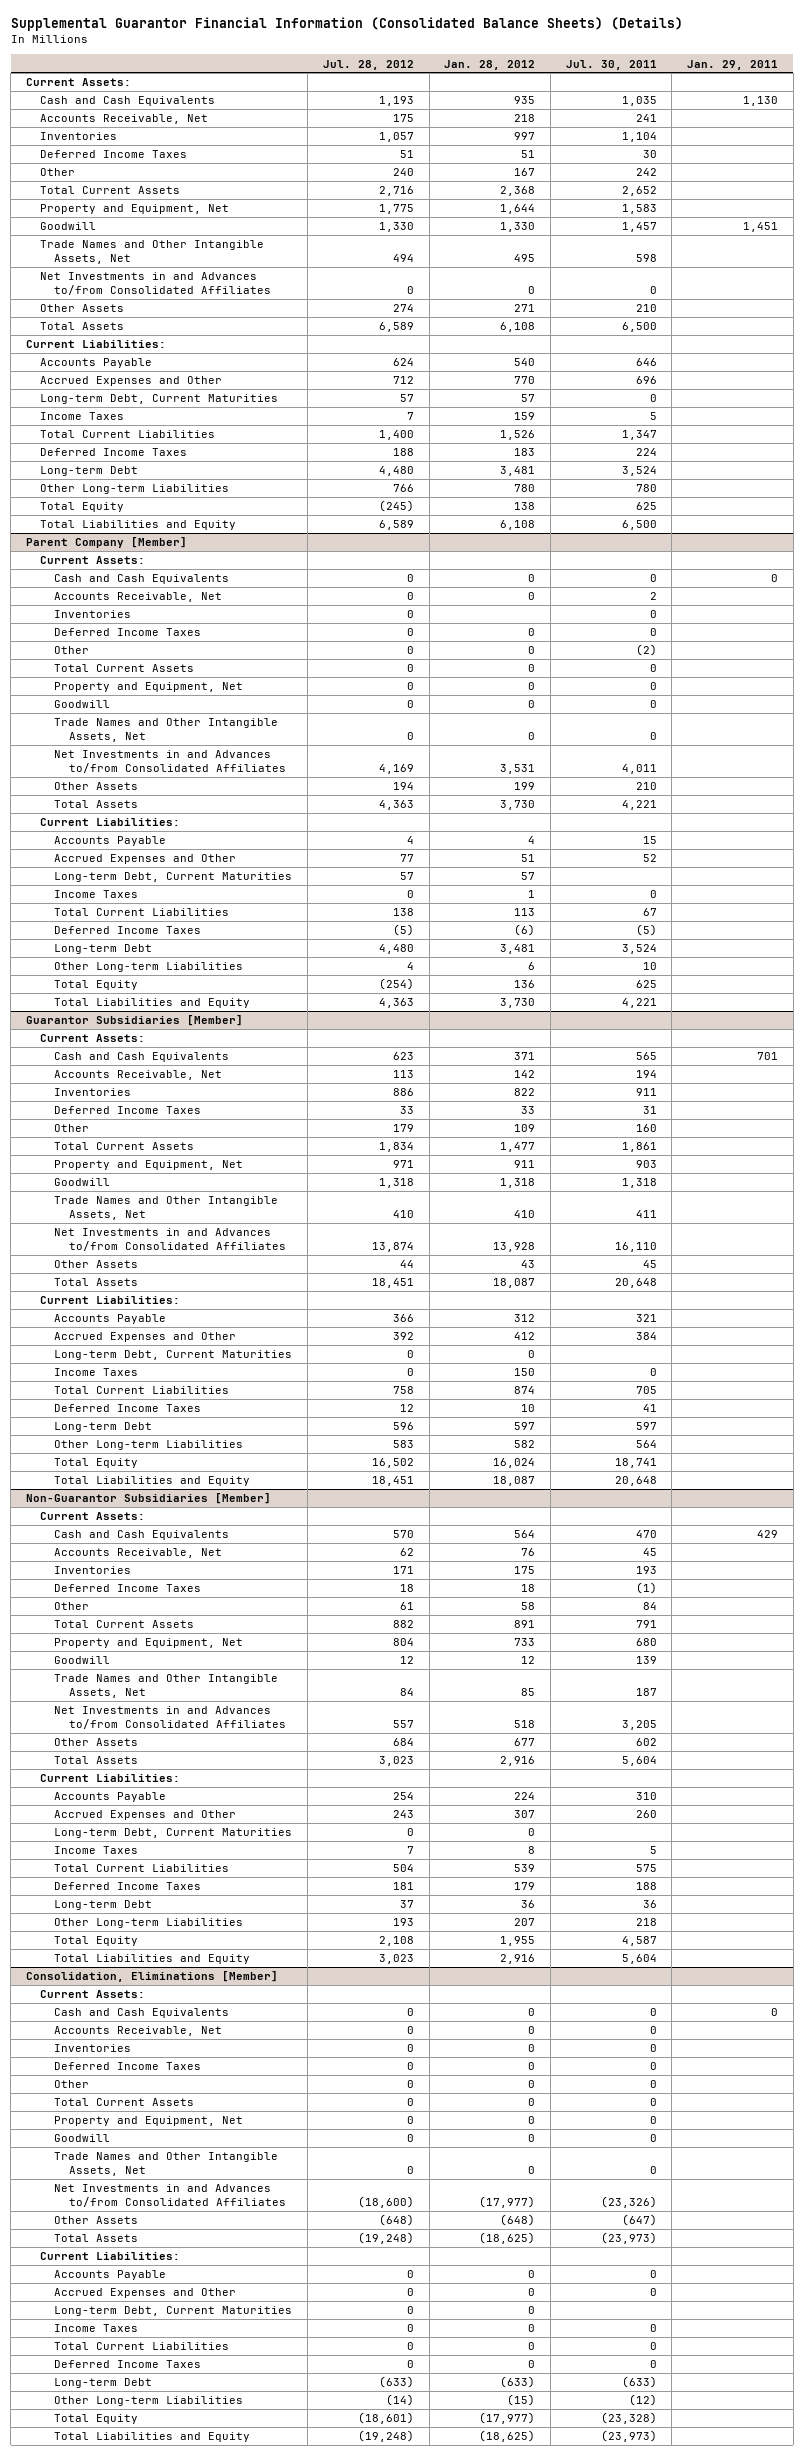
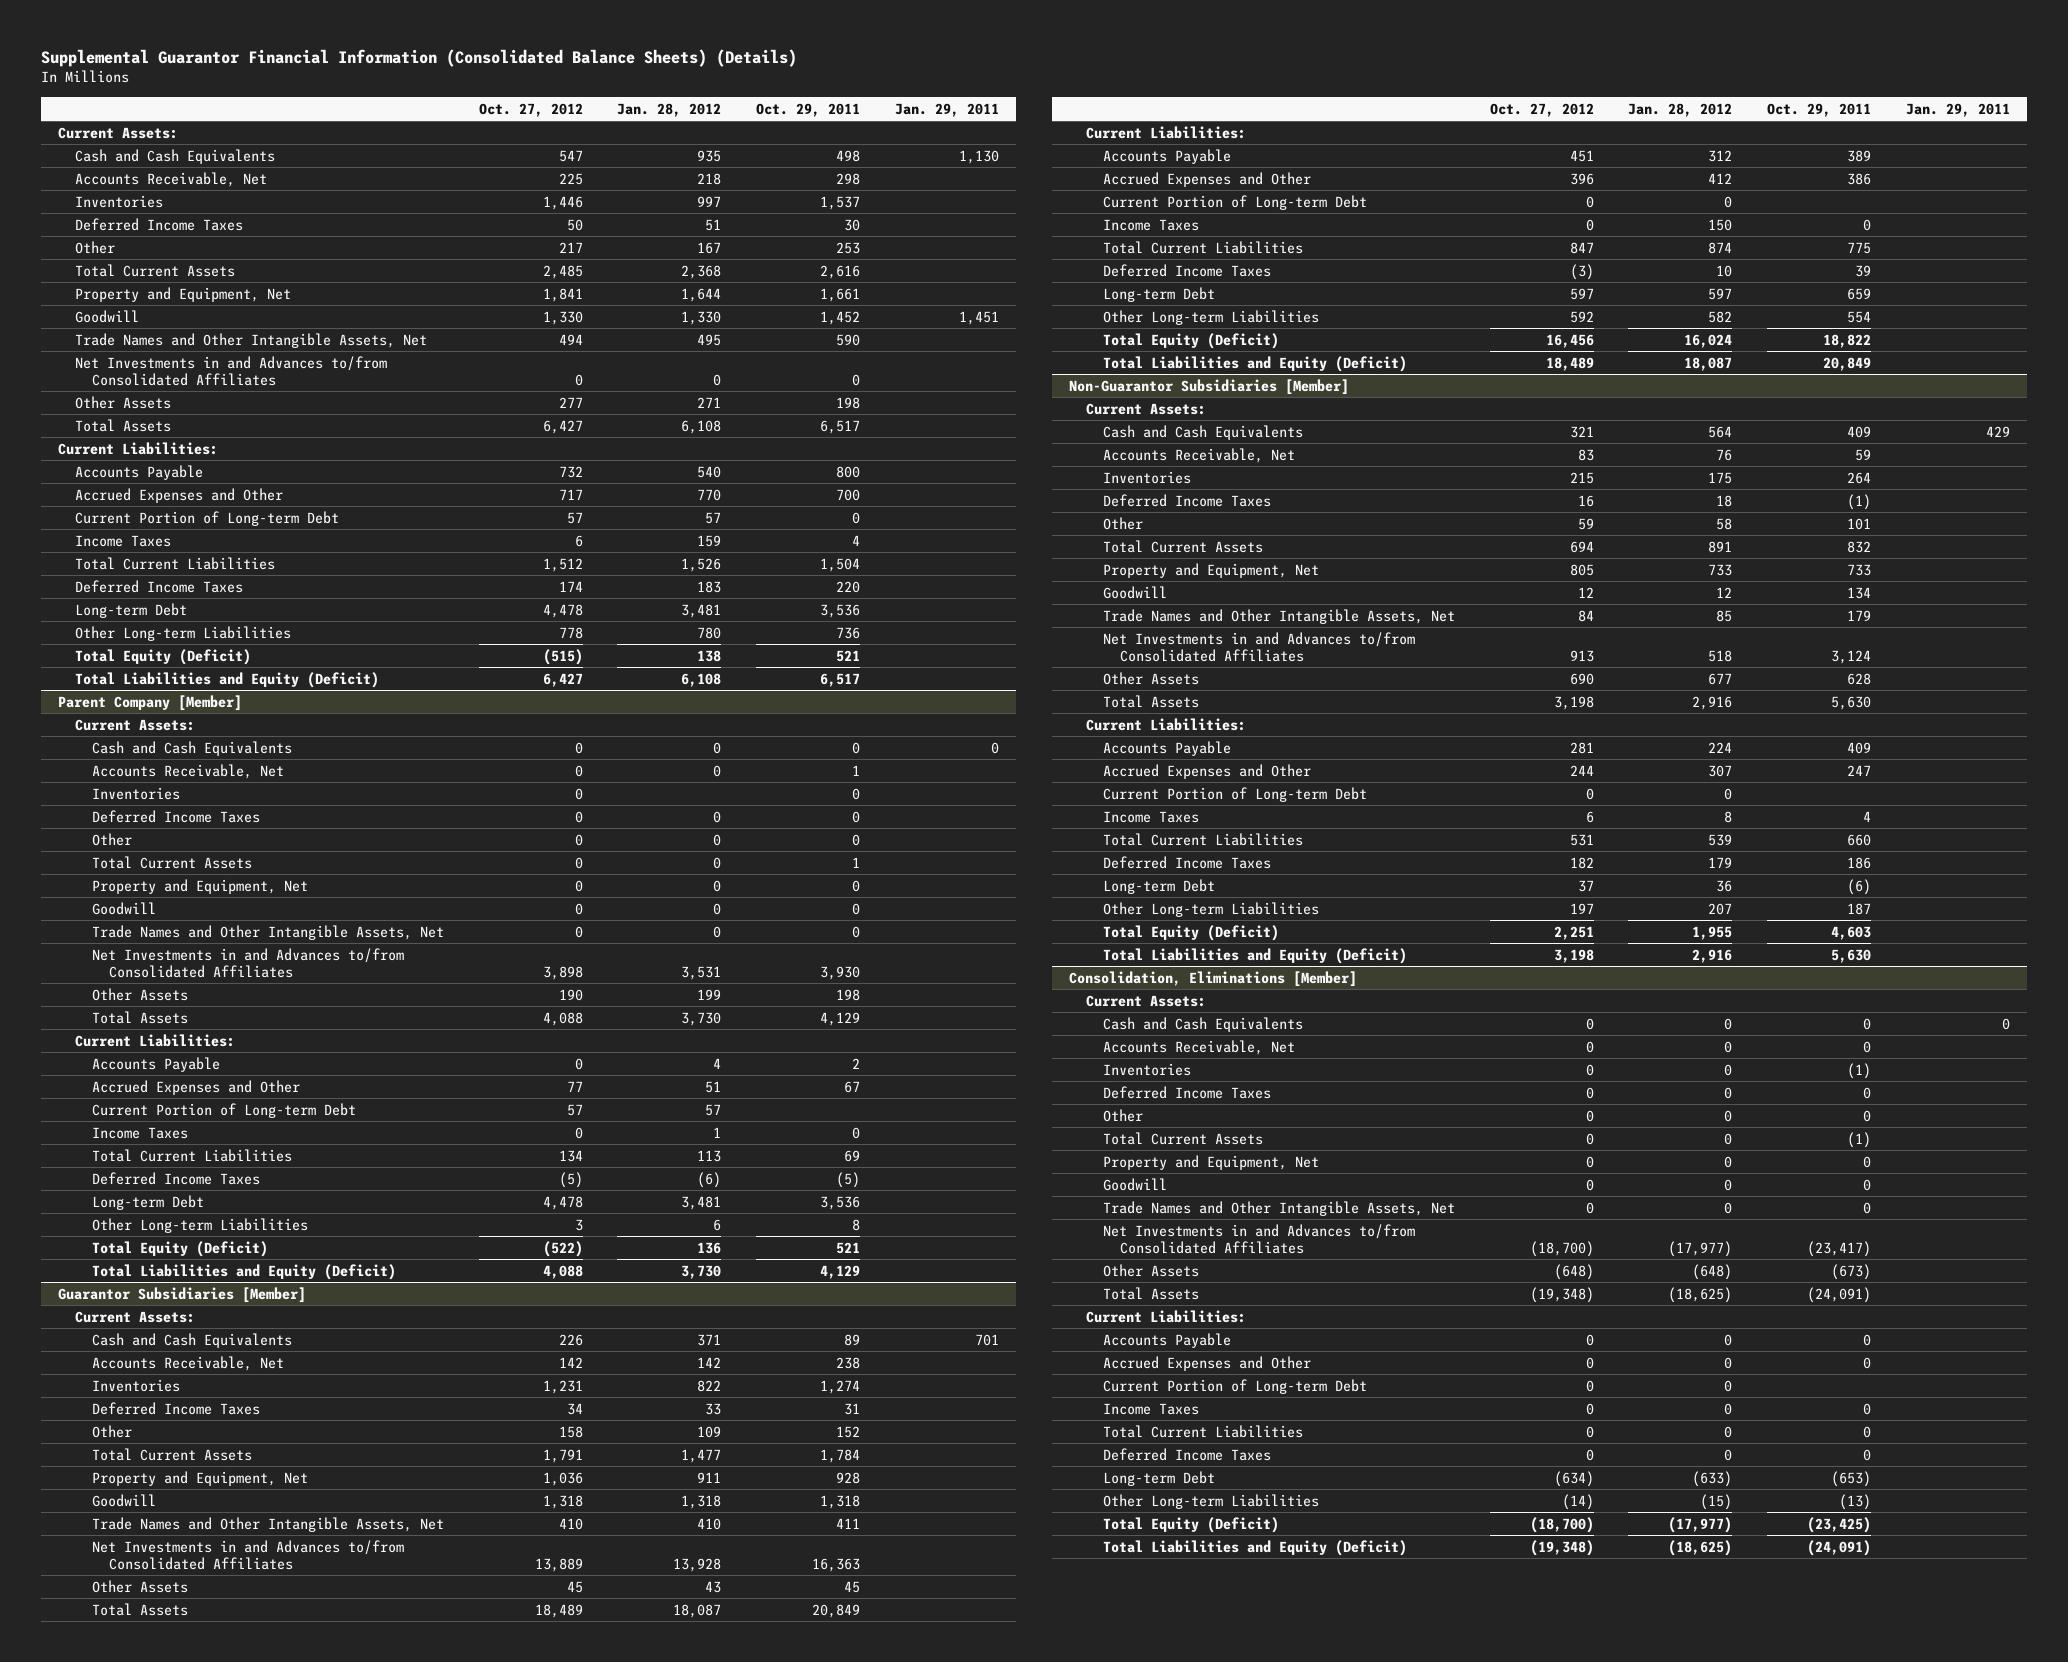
[322,59,414,70] Jul. 28, 2012 -> none
[565,59,657,70] Jul. 30, 2011 -> none
none -> [478,102,583,117] Oct. 27, 2012
none -> [756,102,861,117] Oct. 29, 2011
[40,394,279,405] Long-term Debt, Current Maturities -> [75,510,340,526] Current Portion of Long-term Debt
[40,502,125,513] Total Equity -> [75,648,252,665] Total Equity (Deficit)
[40,520,237,531] Total Liabilities and Equity -> [75,671,380,688] Total Liabilities and Equity (Deficit)
[54,872,293,883] Long-term Debt, Current Maturities -> [92,1102,357,1118] Current Portion of Long-term Debt
[54,980,139,991] Total Equity -> [92,1240,269,1257] Total Equity (Deficit)
[54,998,251,1009] Total Liabilities and Equity -> [92,1263,397,1280] Total Liabilities and Equity (Deficit)
[54,1350,293,1361] Long-term Debt, Current Maturities -> [1103,194,1368,210] Current Portion of Long-term Debt
[54,1458,139,1469] Total Equity -> [1103,332,1280,349] Total Equity (Deficit)
[54,1476,251,1487] Total Liabilities and Equity -> [1103,355,1408,372] Total Liabilities and Equity (Deficit)
[54,1828,293,1839] Long-term Debt, Current Maturities -> [1103,786,1368,802] Current Portion of Long-term Debt
[54,1936,139,1947] Total Equity -> [1103,924,1280,941] Total Equity (Deficit)
[54,1954,251,1965] Total Liabilities and Equity -> [1103,947,1408,964] Total Liabilities and Equity (Deficit)
[54,2306,293,2317] Long-term Debt, Current Maturities -> [1103,1378,1368,1394] Current Portion of Long-term Debt
[54,2414,139,2425] Total Equity -> [1103,1516,1280,1533] Total Equity (Deficit)
[54,2432,251,2443] Total Liabilities and Equity -> [1103,1539,1408,1556] Total Liabilities and Equity (Deficit)

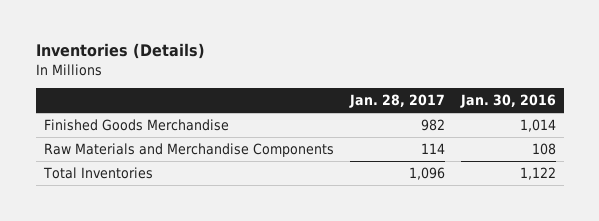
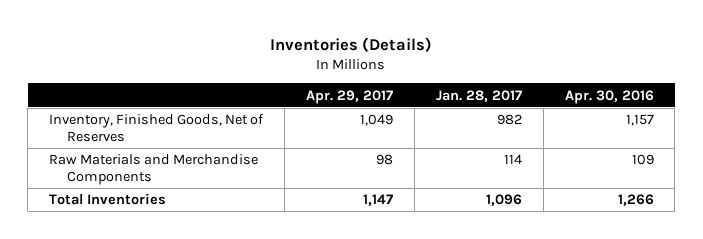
[459,94,556,109] Jan. 30, 2016 -> none
none -> [305,89,393,104] Apr. 29, 2017
none -> [564,89,654,104] Apr. 30, 2016
[43,119,229,132] Finished Goods Merchandise -> [49,114,265,143] Inventory, Finished Goods, Net of Reserves

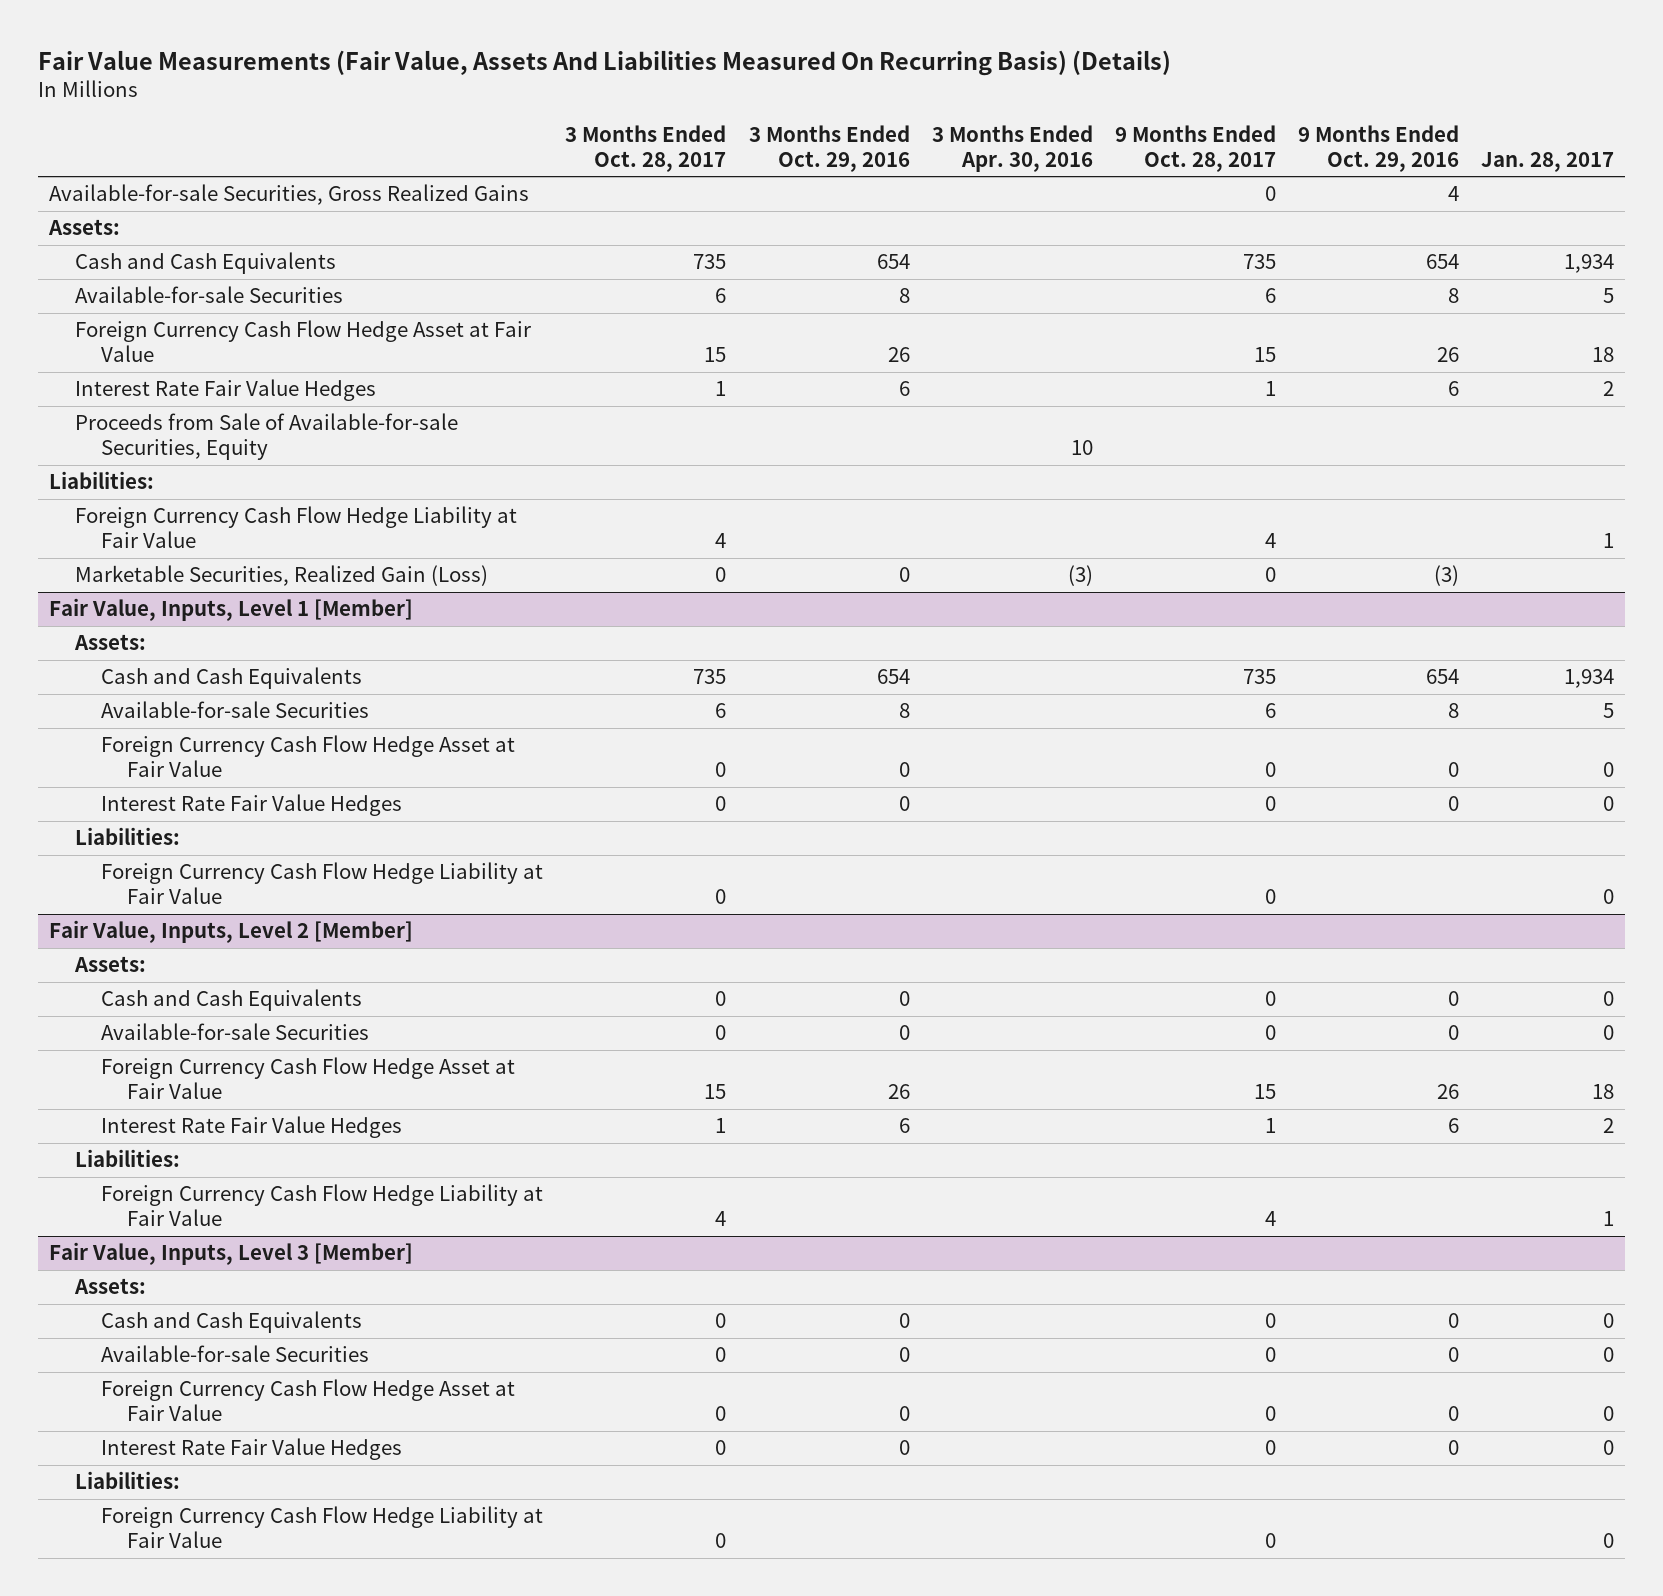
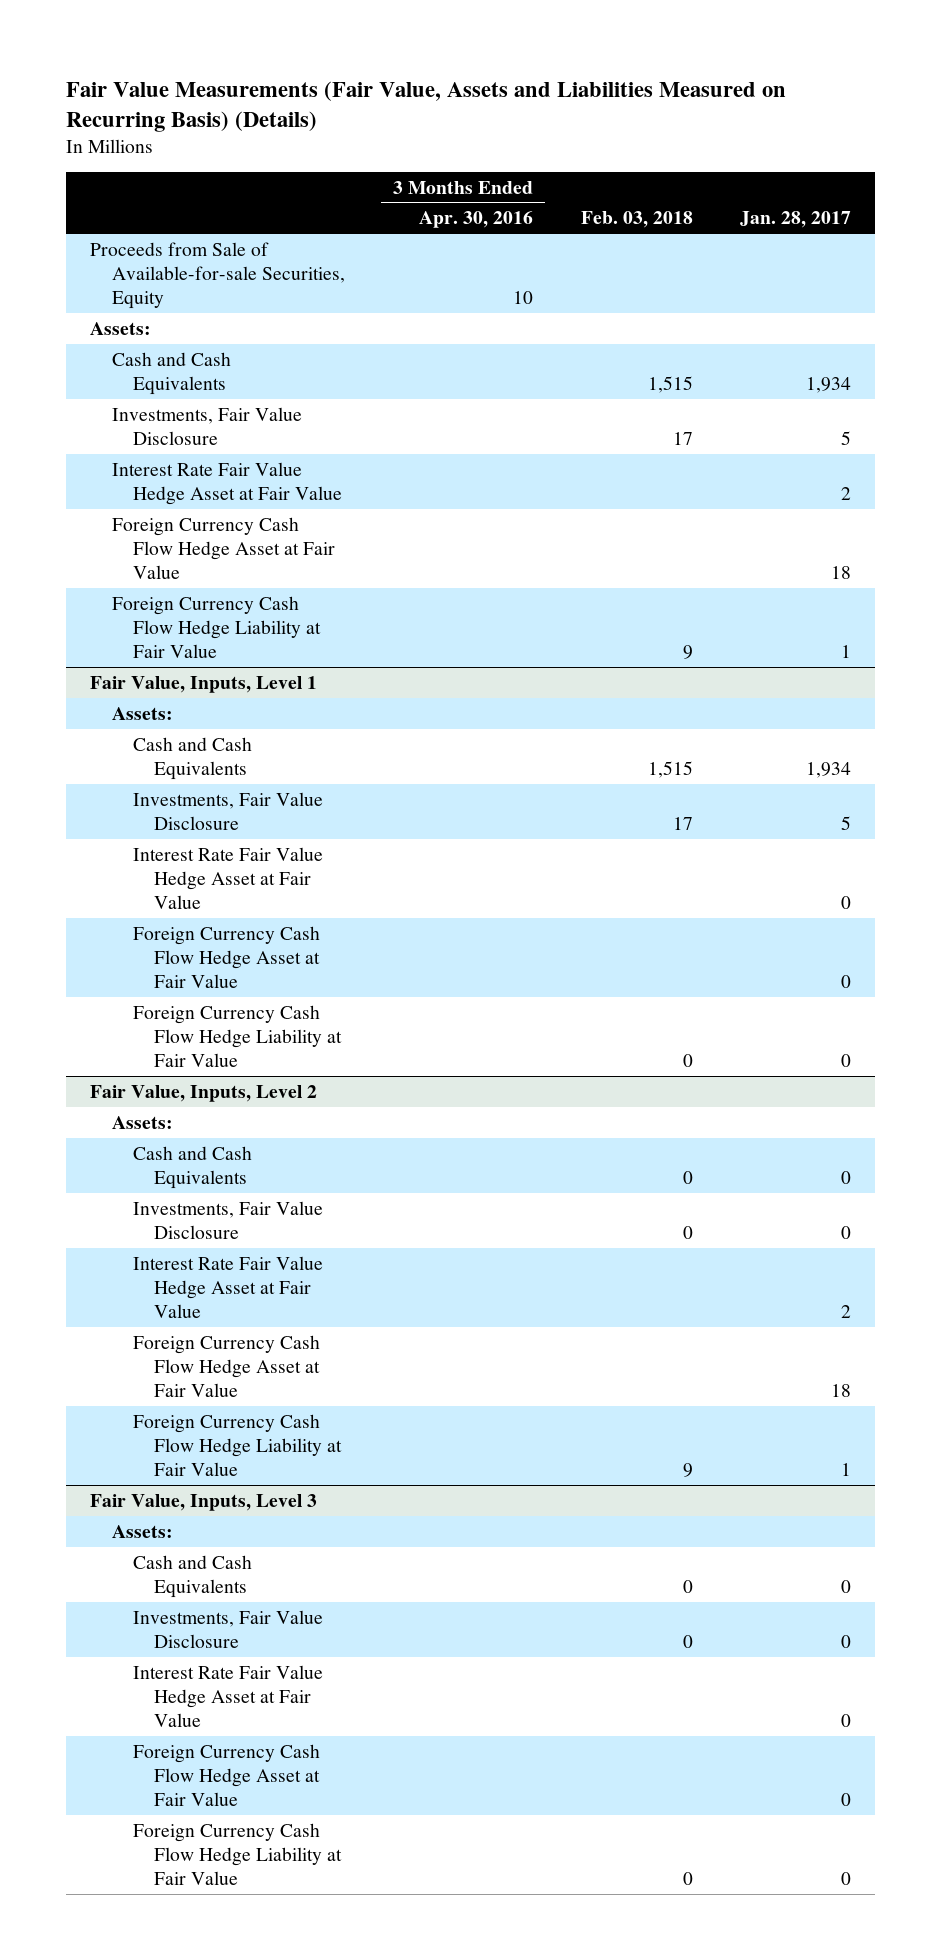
[38,49,1172,76] Fair Value Measurements (Fair Value, Assets And Liabilities Measured On Recurring Basis) (Details) -> [66,80,787,132] Fair Value Measurements (Fair Value, Assets and Liabilities Measured on Recurring Basis) (Details)
[565,124,727,172] 3 Months Ended Oct. 28, 2017 -> none
[748,124,910,172] 3 Months Ended Oct. 29, 2016 -> none
[1114,124,1276,172] 9 Months Ended Oct. 28, 2017 -> none
[1297,124,1459,172] 9 Months Ended Oct. 29, 2016 -> none
none -> [580,211,693,229] Feb. 03, 2018
[49,184,530,206] Available-for-sale Securities, Gross Realized Gains -> none
[75,413,459,461] Proceeds from Sale of Available-for-sale Securities, Equity -> [90,241,345,309] Proceeds from Sale of Available-for-sale Securities, Equity
[75,286,344,304] Available-for-sale Securities -> [111,406,302,445] Investments, Fair Value Disclosure
none -> [111,461,342,505] Interest Rate Fair Value Hedge Asset at Fair Value
[75,379,377,402] Interest Rate Fair Value Hedges -> none
[49,471,155,490] Liabilities: -> none
[75,565,489,587] Marketable Securities, Realized Gain (Loss) -> none
[49,598,414,622] Fair Value, Inputs, Level 1 [Member] -> [90,675,318,693] Fair Value, Inputs, Level 1
[101,701,370,719] Available-for-sale Securities -> [132,791,323,830] Investments, Fair Value Disclosure
none -> [132,846,323,909] Interest Rate Fair Value Hedge Asset at Fair Value
[101,794,403,817] Interest Rate Fair Value Hedges -> none
[75,827,181,846] Liabilities: -> none
[49,920,414,944] Fair Value, Inputs, Level 2 [Member] -> [90,1084,318,1102] Fair Value, Inputs, Level 2
[101,1023,370,1041] Available-for-sale Securities -> [132,1200,323,1239] Investments, Fair Value Disclosure
none -> [132,1255,323,1318] Interest Rate Fair Value Hedge Asset at Fair Value
[101,1116,403,1139] Interest Rate Fair Value Hedges -> none
[75,1149,181,1168] Liabilities: -> none
[49,1242,414,1266] Fair Value, Inputs, Level 3 [Member] -> [90,1493,318,1511] Fair Value, Inputs, Level 3
[101,1345,370,1363] Available-for-sale Securities -> [132,1609,323,1648] Investments, Fair Value Disclosure
none -> [132,1664,323,1727] Interest Rate Fair Value Hedge Asset at Fair Value
[101,1438,403,1461] Interest Rate Fair Value Hedges -> none
[75,1471,181,1490] Liabilities: -> none

